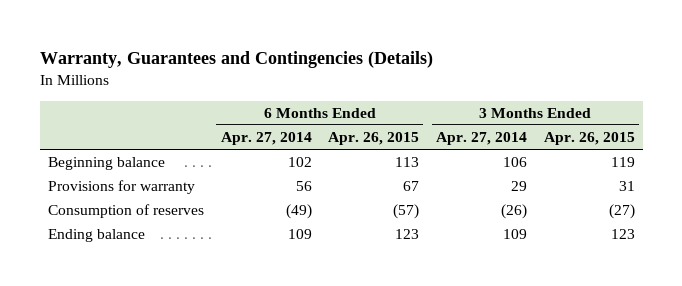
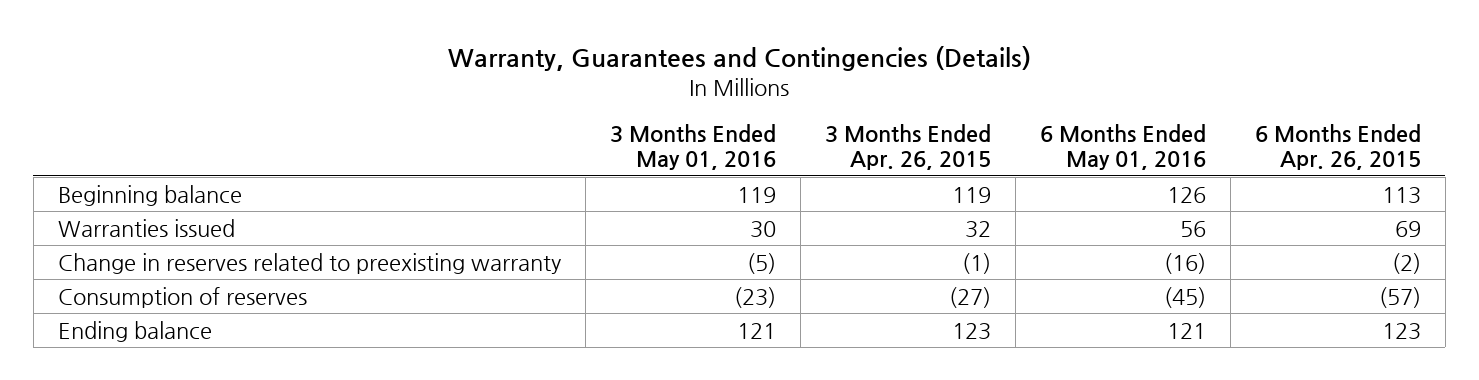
[220,132,312,146] Apr. 27, 2014 -> none
[435,132,527,146] Apr. 27, 2014 -> none
none -> [609,124,776,171] 3 Months Ended May 01, 2016
none -> [1039,124,1206,171] 6 Months Ended May 01, 2016
[47,180,195,195] Provisions for warranty -> none
none -> [57,218,235,237] Warranties issued
none -> [57,252,561,274] Change in reserves related to preexisting warranty

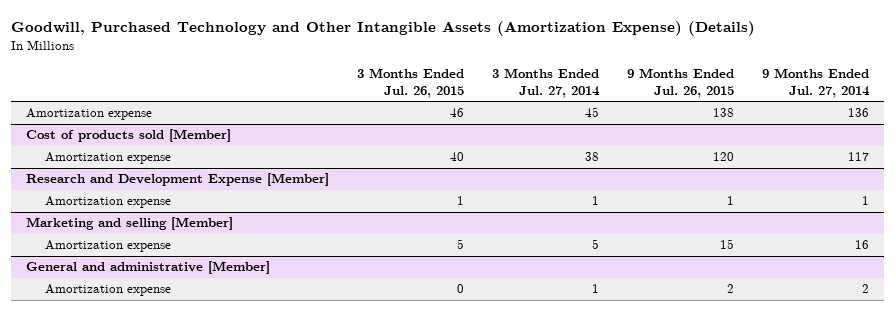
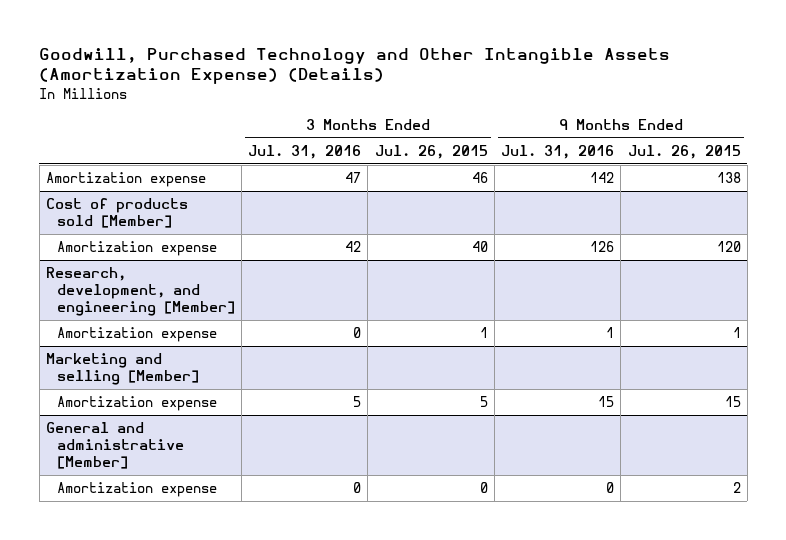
[492,68,601,98] 3 Months Ended Jul. 27, 2014 -> none
[762,68,871,98] 9 Months Ended Jul. 27, 2014 -> none
none -> [248,144,362,159] Jul. 31, 2016
none -> [501,144,615,159] Jul. 31, 2016
[25,173,329,187] Research and Development Expense [Member] -> [45,266,235,316] Research, development, and engineering [Member]

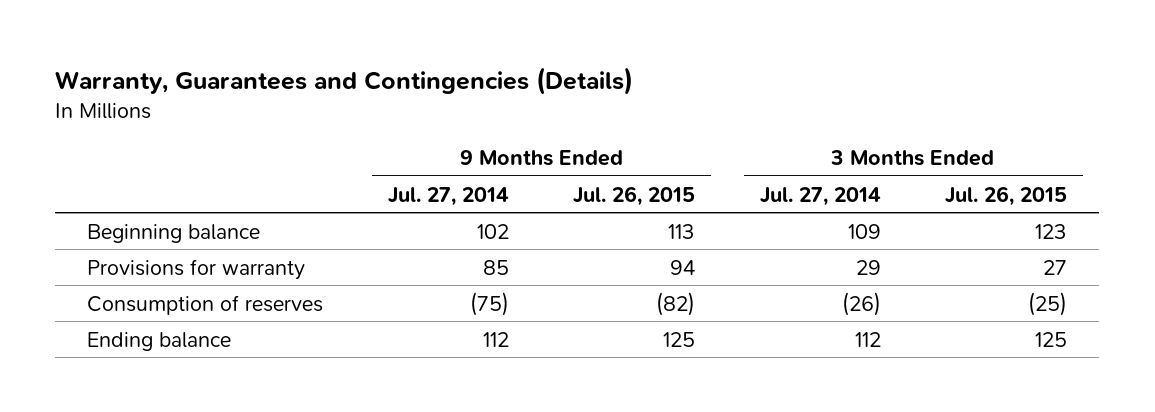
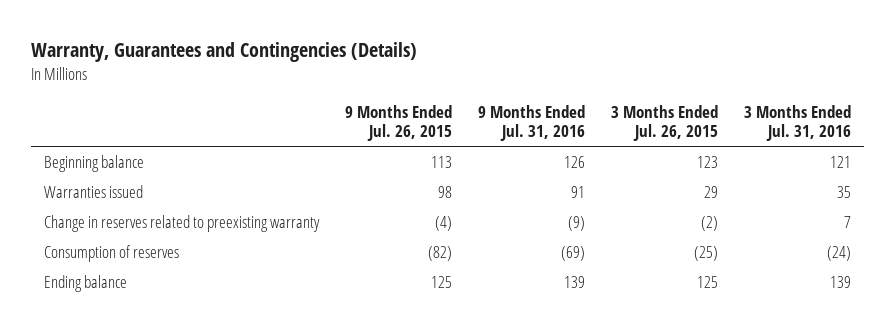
[387,186,509,206] Jul. 27, 2014 -> none
[759,186,881,206] Jul. 27, 2014 -> none
none -> [478,104,586,142] 9 Months Ended Jul. 31, 2016
none -> [743,104,851,142] 3 Months Ended Jul. 31, 2016
[87,258,306,280] Provisions for warranty -> none
none -> [44,184,144,198] Warranties issued
none -> [44,214,321,232] Change in reserves related to preexisting warranty

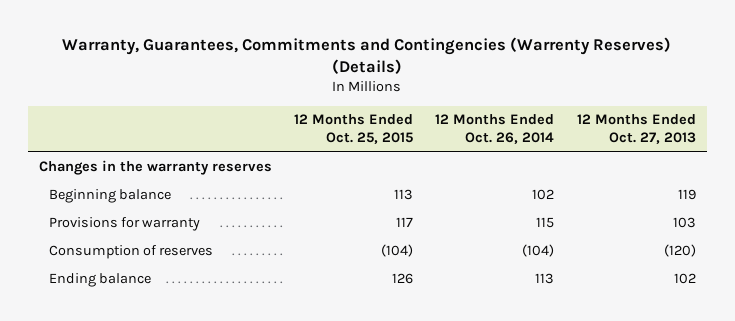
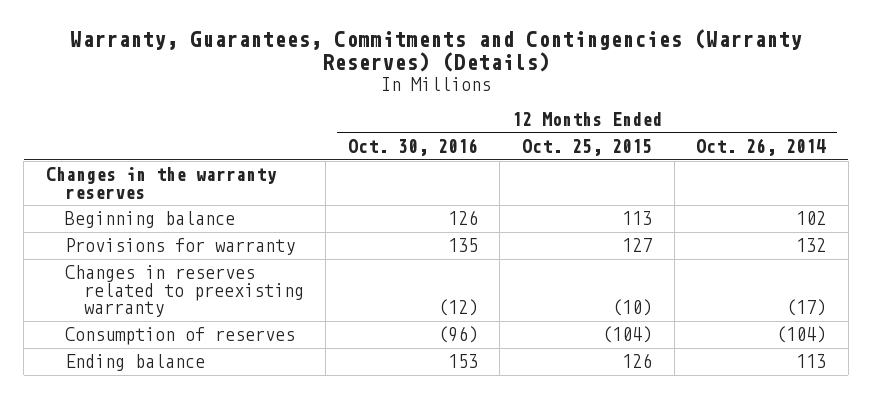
[62,36,672,75] Warranty, Guarantees, Commitments and Contingencies (Warrenty Reserves) (Details) -> [70,29,803,73] Warranty, Guarantees, Commitments and Contingencies (Warranty Reserves) (Details)
[576,113,696,145] 12 Months Ended Oct. 27, 2013 -> none
none -> [347,138,478,157] Oct. 30, 2016
[396,217,414,228] 117 -> [621,238,652,253] 127
[536,217,555,229] 115 -> [796,238,827,253] 132
none -> [64,265,304,318] Changes in reserves related to preexisting warranty

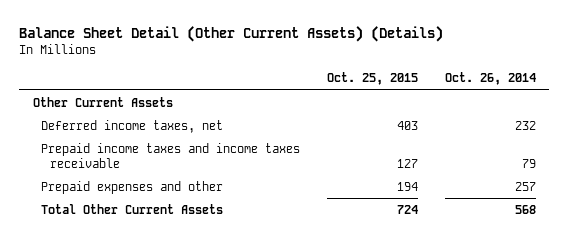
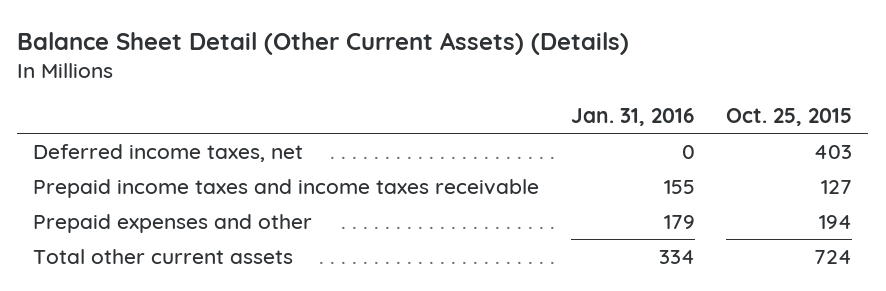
[444,72,536,86] Oct. 26, 2014 -> none
none -> [570,108,695,127] Jan. 31, 2016
[32,96,173,107] Other Current Assets -> none
[41,203,224,214] Total Other Current Assets -> [33,248,294,264] Total other current assets

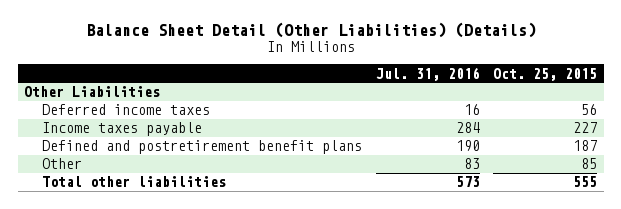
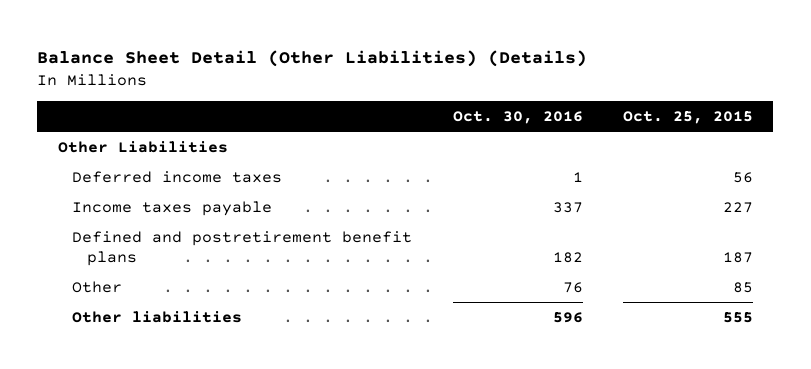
[375,66,480,81] Jul. 31, 2016 -> none
none -> [452,110,583,124] Oct. 30, 2016
[42,176,227,188] Total other liabilities -> [72,310,243,323] Other liabilities

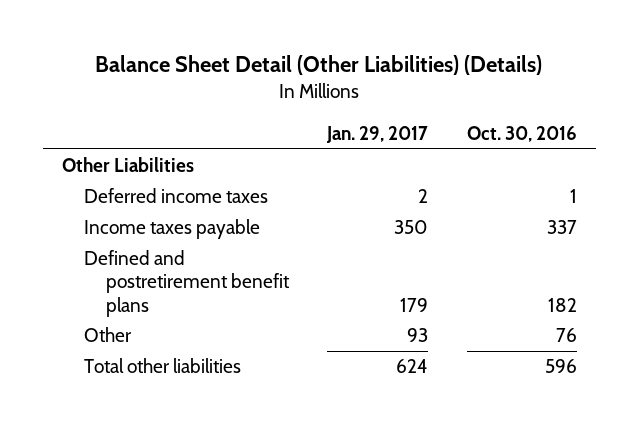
[623,110,754,124] Oct. 25, 2015 -> none
none -> [326,125,429,143] Jan. 29, 2017
[72,310,243,323] Other liabilities -> [83,358,241,374] Total other liabilities

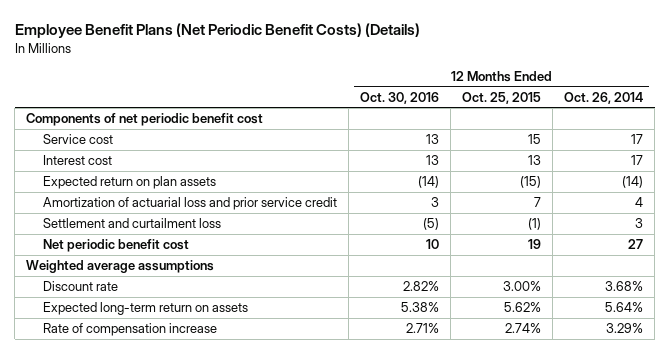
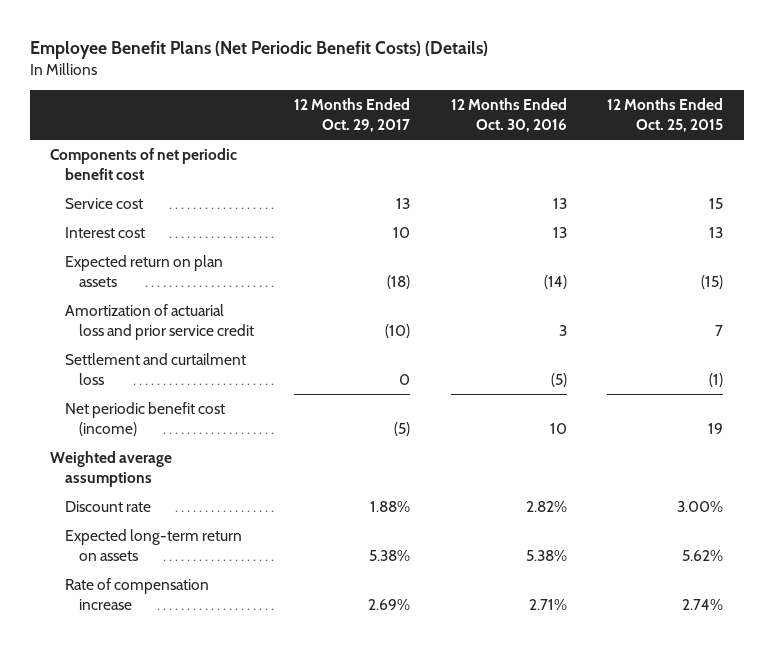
[564,91,644,104] Oct. 26, 2014 -> none
none -> [294,98,411,132] 12 Months Ended Oct. 29, 2017
[42,239,189,253] Net periodic benefit cost -> [64,401,225,436] Net periodic benefit cost (income)

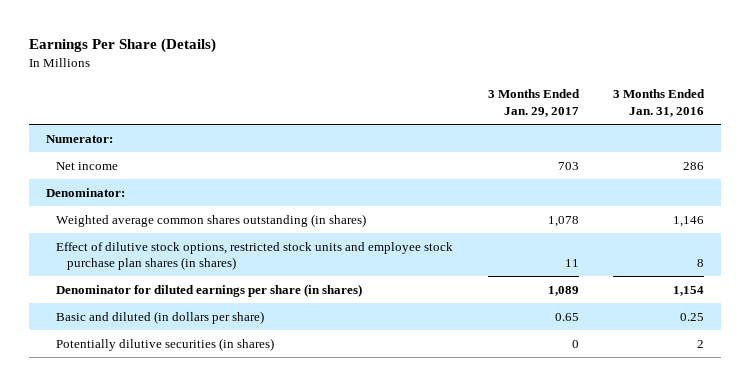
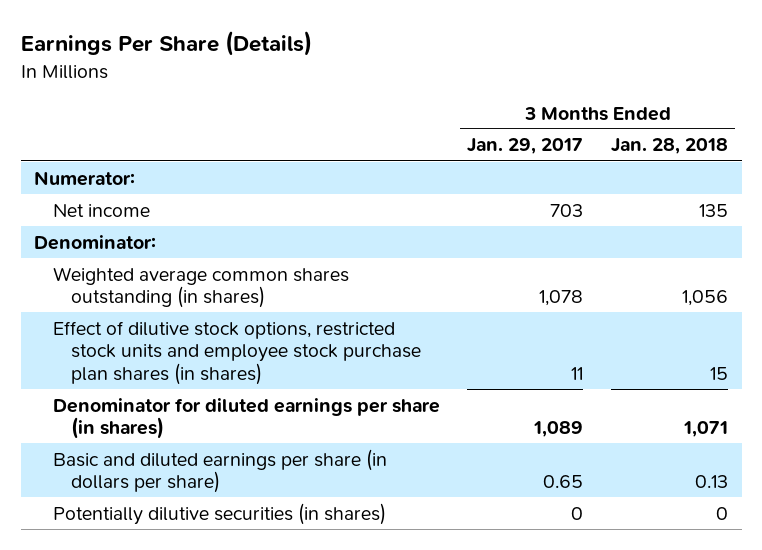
[613,89,706,117] 3 Months Ended Jan. 31, 2016 -> none
none -> [610,138,728,155] Jan. 28, 2018
[56,310,265,324] Basic and diluted (in dollars per share) -> [52,448,387,494] Basic and diluted earnings per share (in dollars per share)

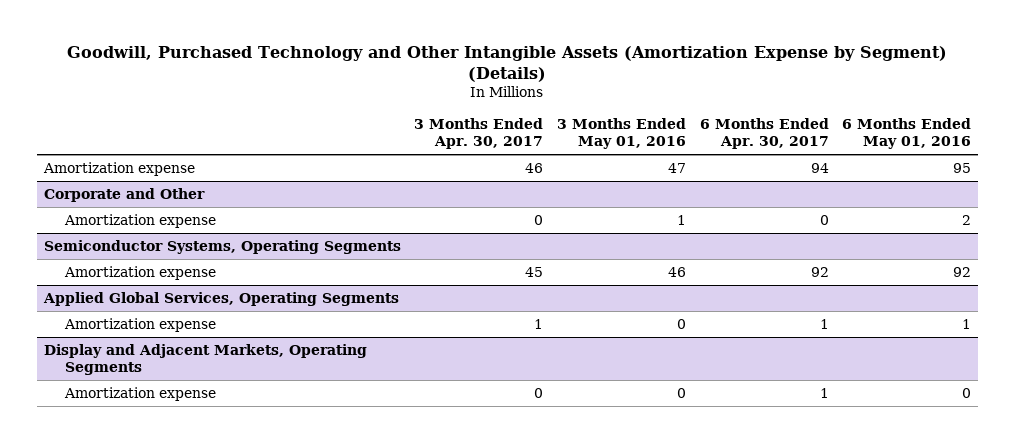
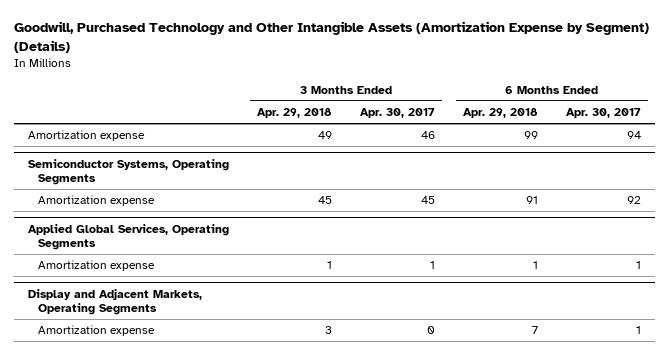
[556,117,686,150] 3 Months Ended May 01, 2016 -> none
[842,117,972,150] 6 Months Ended May 01, 2016 -> none
none -> [256,108,332,119] Apr. 29, 2018
none -> [462,108,538,119] Apr. 29, 2018
[43,187,205,202] Corporate and Other -> none
[64,213,217,228] Amortization expense -> none

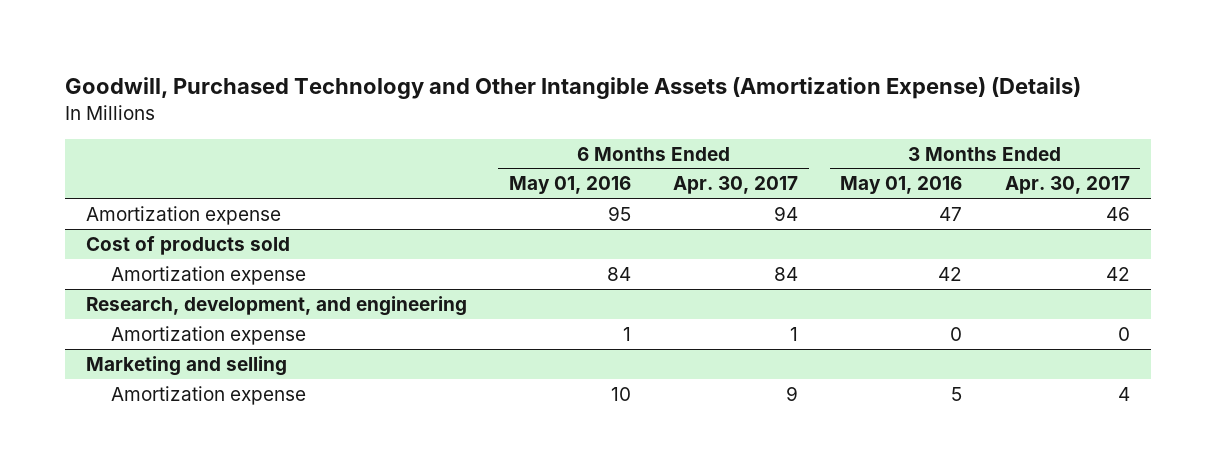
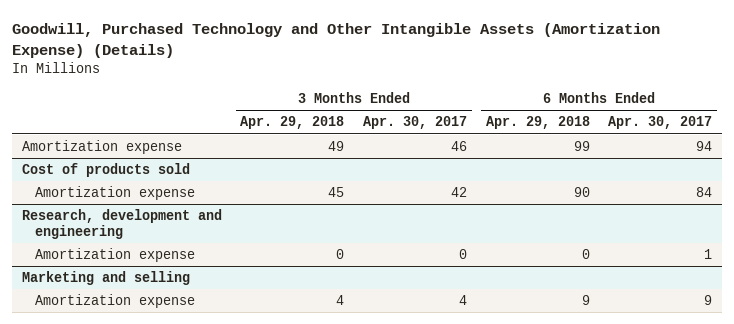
[508,176,631,195] May 01, 2016 -> none
[840,176,963,195] May 01, 2016 -> none
none -> [240,116,345,130] Apr. 29, 2018
none -> [485,116,590,130] Apr. 29, 2018
[85,295,467,316] Research, development, and engineering -> [21,209,222,240] Research, development and engineering

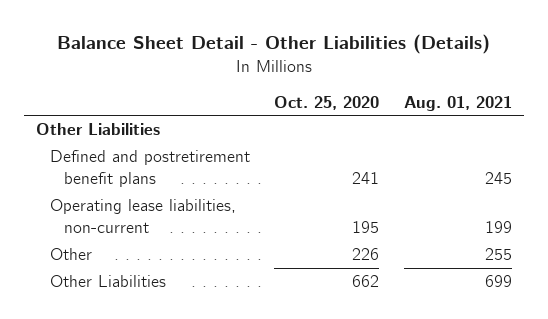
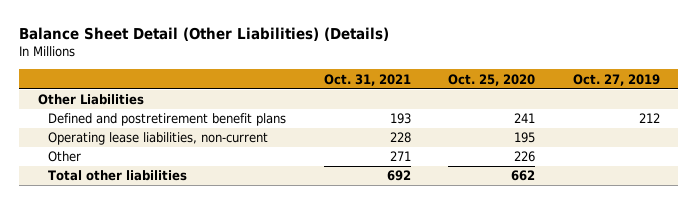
[56,34,490,55] Balance Sheet Detail - Other Liabilities (Details) -> [19,27,390,42] Balance Sheet Detail (Other Liabilities) (Details)
[403,95,512,111] Aug. 01, 2021 -> none
none -> [323,73,411,86] Oct. 31, 2021
none -> [572,73,660,86] Oct. 27, 2019
[49,275,166,288] Other Liabilities -> [48,170,188,182] Total other liabilities

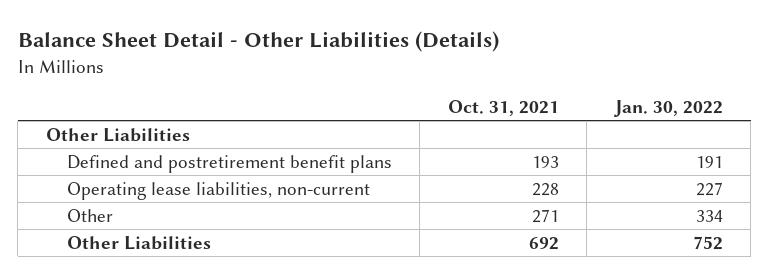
[19,27,390,42] Balance Sheet Detail (Other Liabilities) (Details) -> [17,31,499,53] Balance Sheet Detail - Other Liabilities (Details)
[448,73,536,86] Oct. 25, 2020 -> none
[572,73,660,86] Oct. 27, 2019 -> none
none -> [613,99,723,117] Jan. 30, 2022
[48,170,188,182] Total other liabilities -> [66,235,211,250] Other Liabilities

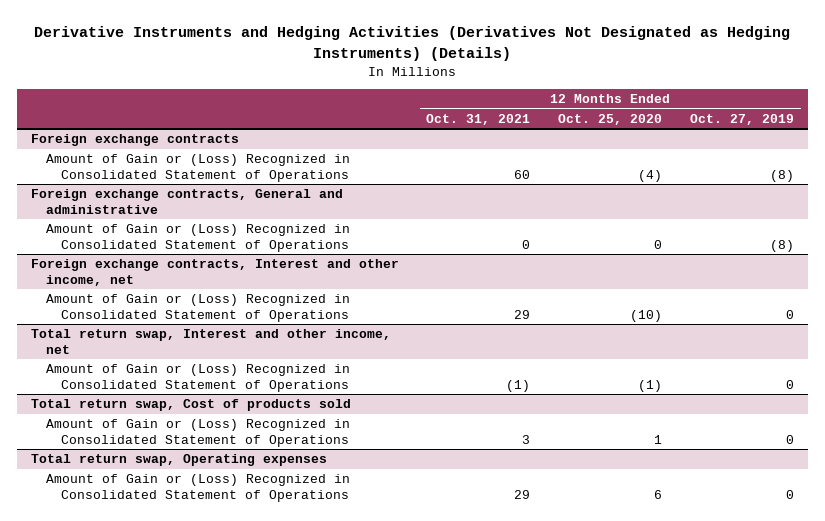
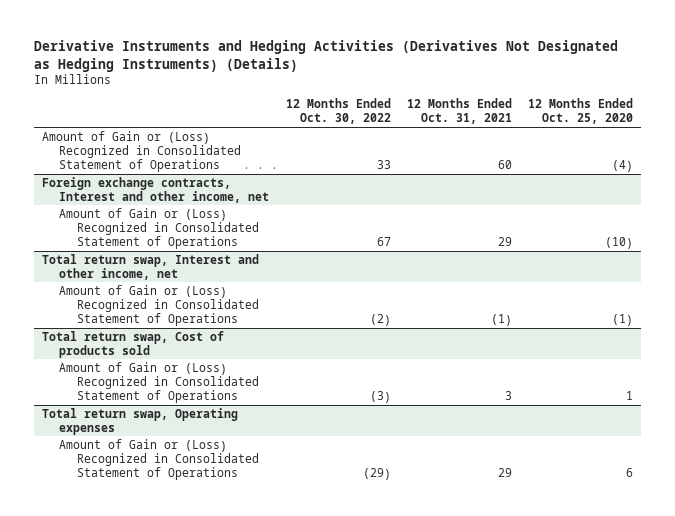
[690,113,795,125] Oct. 27, 2019 -> none
none -> [285,98,391,125] 12 Months Ended Oct. 30, 2022
[30,134,239,147] Foreign exchange contracts -> none
[30,189,343,214] Foreign exchange contracts, General and administrative -> none
[46,224,351,252] Amount of Gain or (Loss) Recognized in Consolidated Statement of Operations -> none

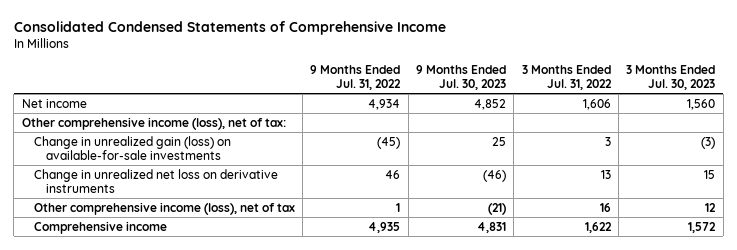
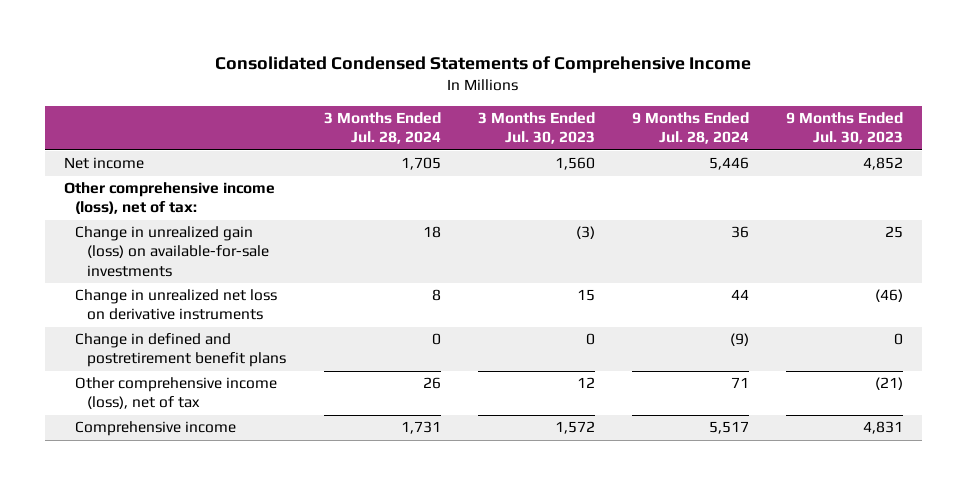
[310,65,402,91] 9 Months Ended Jul. 31, 2022 -> none
[521,65,612,91] 3 Months Ended Jul. 31, 2022 -> none
none -> [323,112,441,145] 3 Months Ended Jul. 28, 2024
none -> [631,112,749,145] 9 Months Ended Jul. 28, 2024
none -> [75,333,287,368] Change in defined and postretirement benefit plans

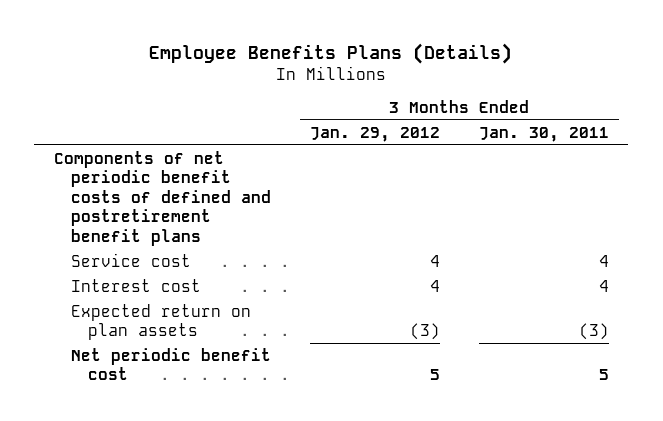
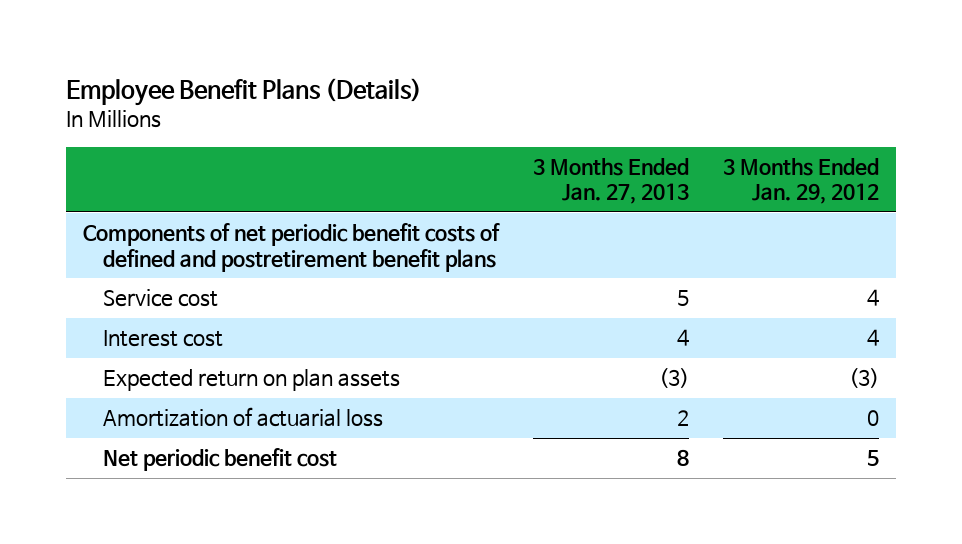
[149,42,513,64] Employee Benefits Plans (Details) -> [65,77,422,106] Employee Benefit Plans (Details)
[478,126,609,142] Jan. 30, 2011 -> none
none -> [533,157,690,205] 3 Months Ended Jan. 27, 2013
none -> [103,407,384,428] Amortization of actuarial loss

